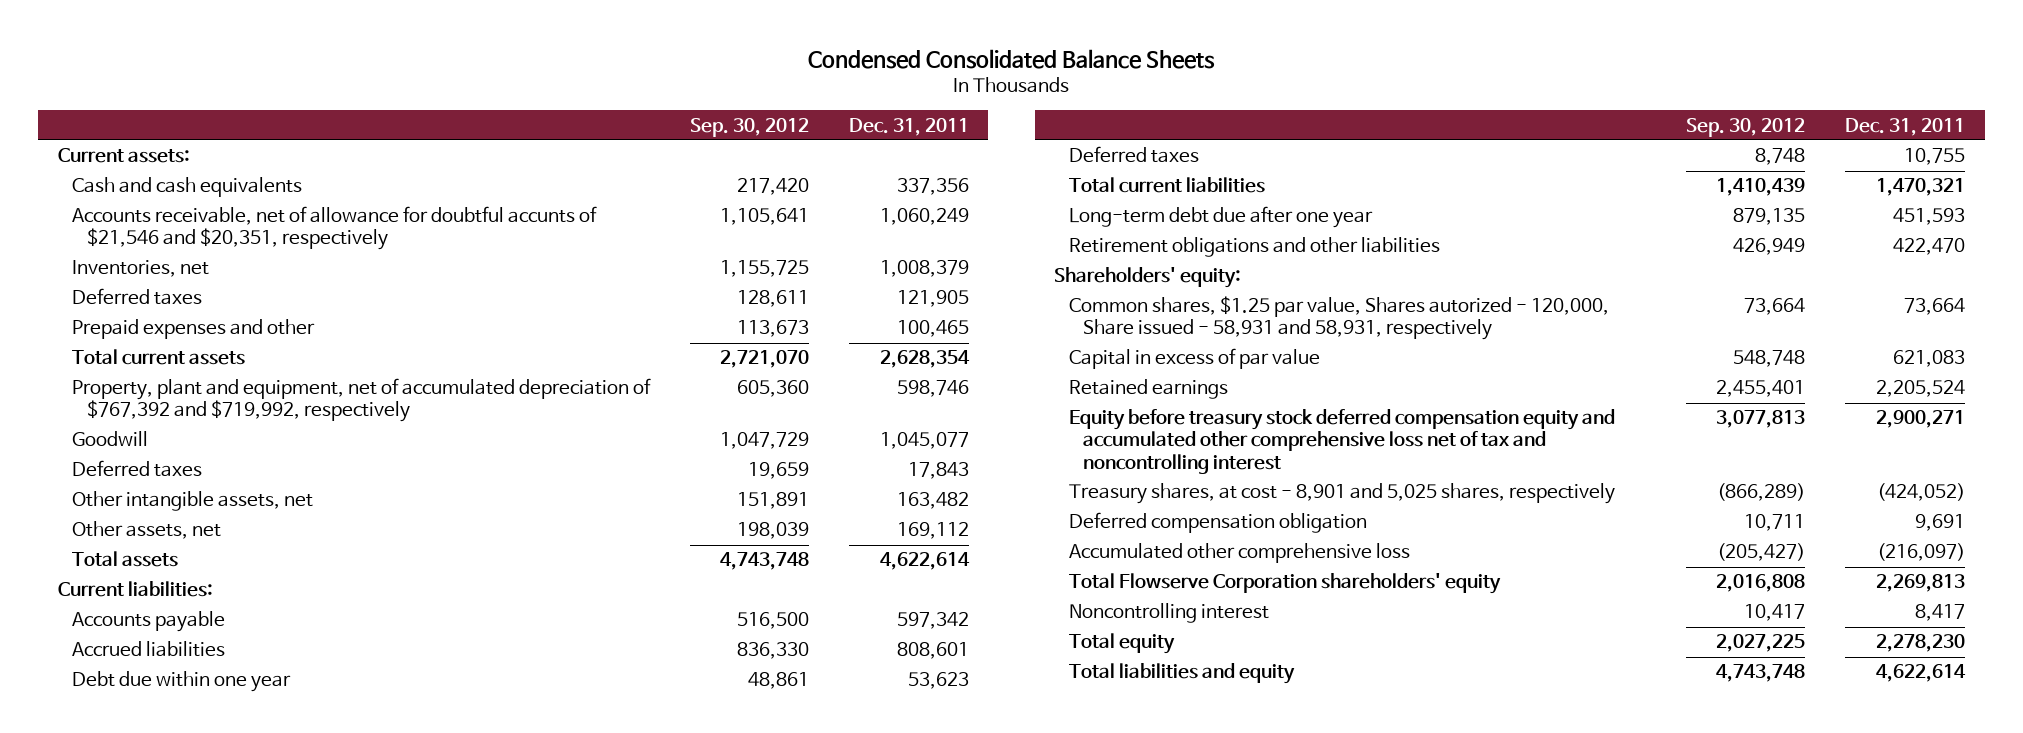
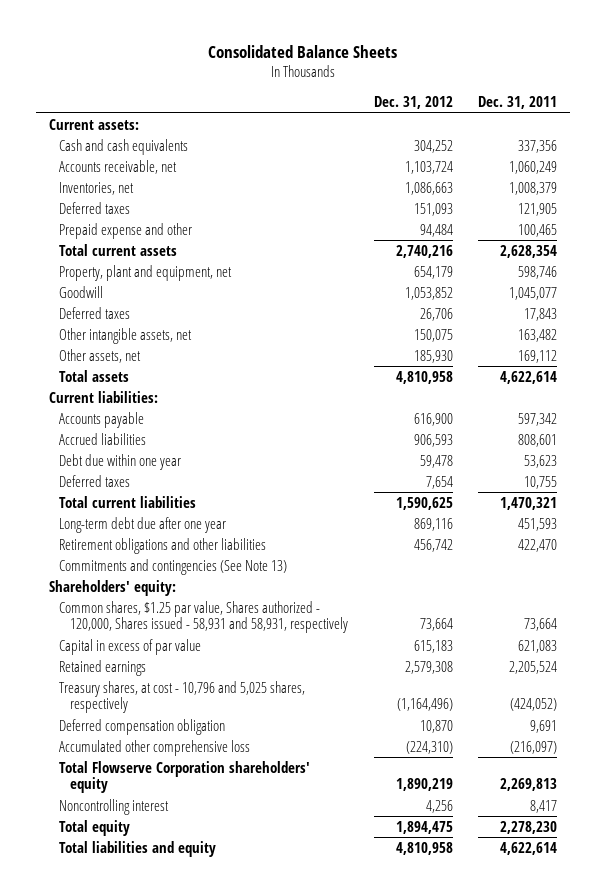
[808,48,1216,69] Condensed Consolidated Balance Sheets -> [208,45,398,59] Consolidated Balance Sheets
[689,117,809,137] Sep. 30, 2012 -> none
none -> [373,96,453,110] Dec. 31, 2012
[72,206,598,251] Accounts receivable, net of allowance for doubtful accunts of $21,546 and $20,351, respectively -> [59,159,178,174] Accounts receivable, net
[72,319,316,340] Prepaid expenses and other -> [59,222,193,239] Prepaid expense and other
[72,378,652,423] Property, plant and equipment, net of accumulated depreciation of $767,392 and $719,992, respectively -> [59,264,233,281] Property, plant and equipment, net
none -> [59,558,288,575] Commitments and contingencies (See Note 13)
[1068,296,1609,341] Common shares, $1.25 par value, Shares autorized - 120,000, Share issued - 58,931 and 58,931, respectively -> [59,600,348,634] Common shares, $1.25 par value, Shares authorized - 120,000, Shares issued - 58,931 and 58,931, respectively
[1068,409,1615,474] Equity before treasury stock deferred compensation equity and accumulated other comprehensive loss net of tax and noncontrolling interest -> none
[1068,483,1615,505] Treasury shares, at cost - 8,901 and 5,025 shares, respectively -> [59,680,306,714] Treasury shares, at cost - 10,796 and 5,025 shares, respectively

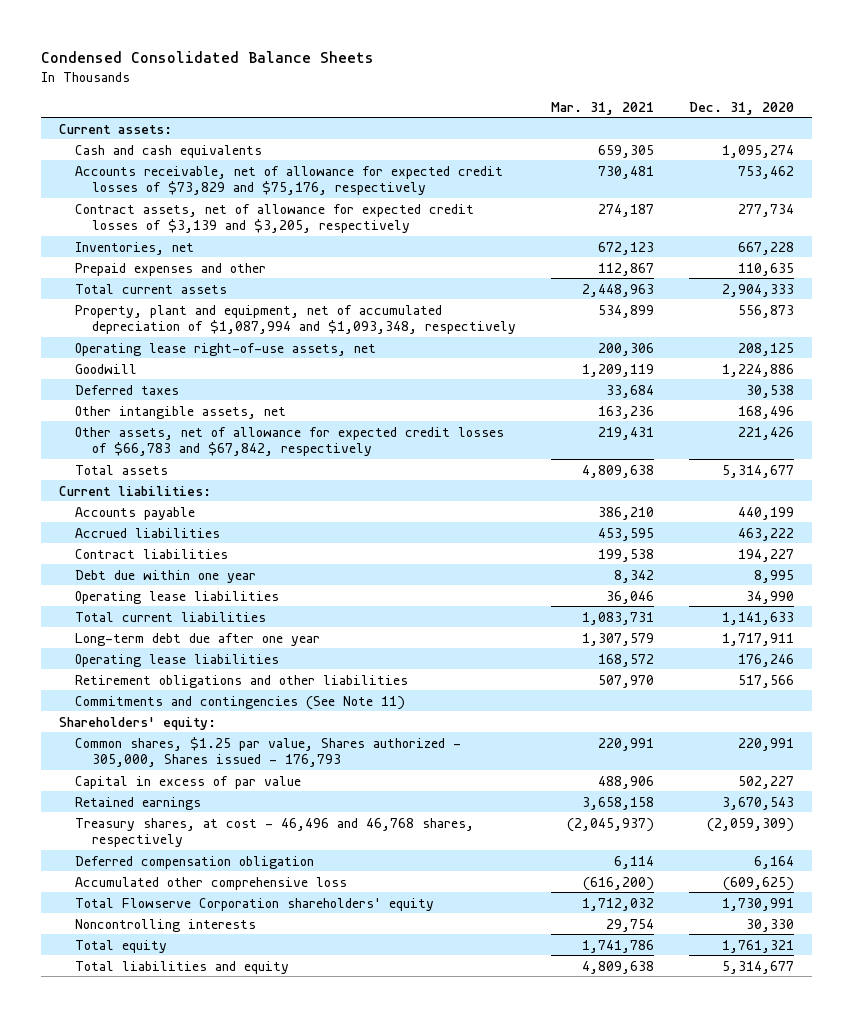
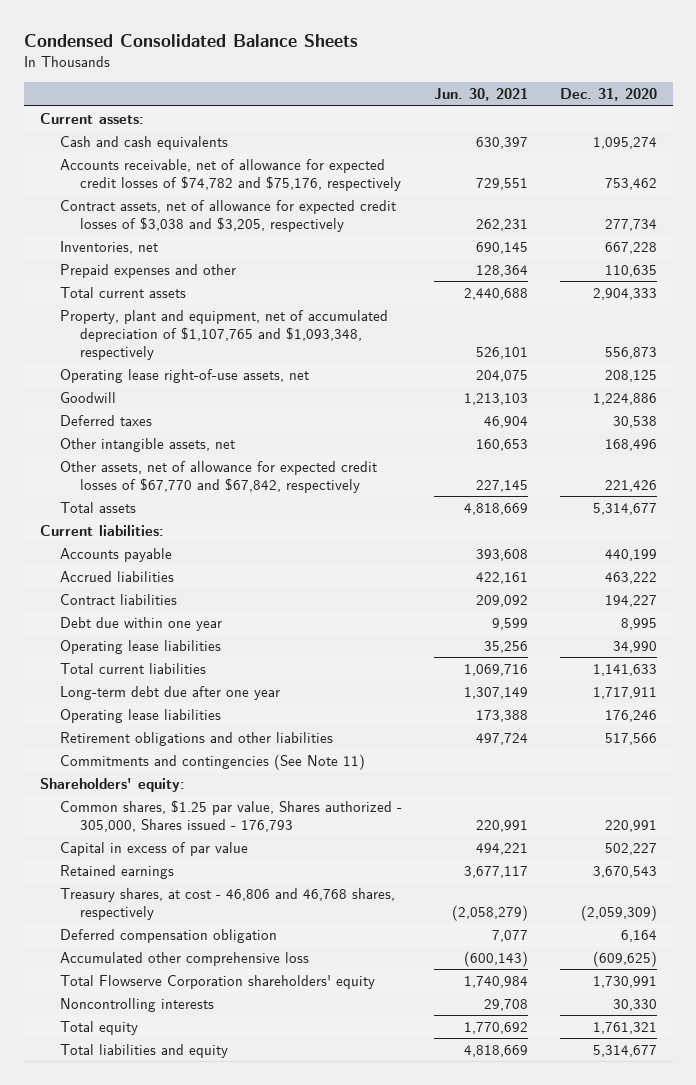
[550,101,654,115] Mar. 31, 2021 -> none
none -> [433,88,528,102] Jun. 30, 2021
[75,165,504,196] Accounts receivable, net of allowance for expected credit losses of $73,829 and $75,176, respectively -> [59,158,402,191] Accounts receivable, net of allowance for expected credit losses of $74,782 and $75,176, respectively
[75,203,475,234] Contract assets, net of allowance for expected credit losses of $3,139 and $3,205, respectively -> [59,199,396,232] Contract assets, net of allowance for expected credit losses of $3,038 and $3,205, respectively
[75,304,516,335] Property, plant and equipment, net of accumulated depreciation of $1,087,994 and $1,093,348, respectively -> [59,309,388,361] Property, plant and equipment, net of accumulated depreciation of $1,107,765 and $1,093,348, respectively
[75,426,505,457] Other assets, net of allowance for expected credit losses of $66,783 and $67,842, respectively -> [59,460,377,493] Other assets, net of allowance for expected credit losses of $67,770 and $67,842, respectively
[75,817,475,848] Treasury shares, at cost - 46,496 and 46,768 shares, respectively -> [59,887,395,920] Treasury shares, at cost - 46,806 and 46,768 shares, respectively

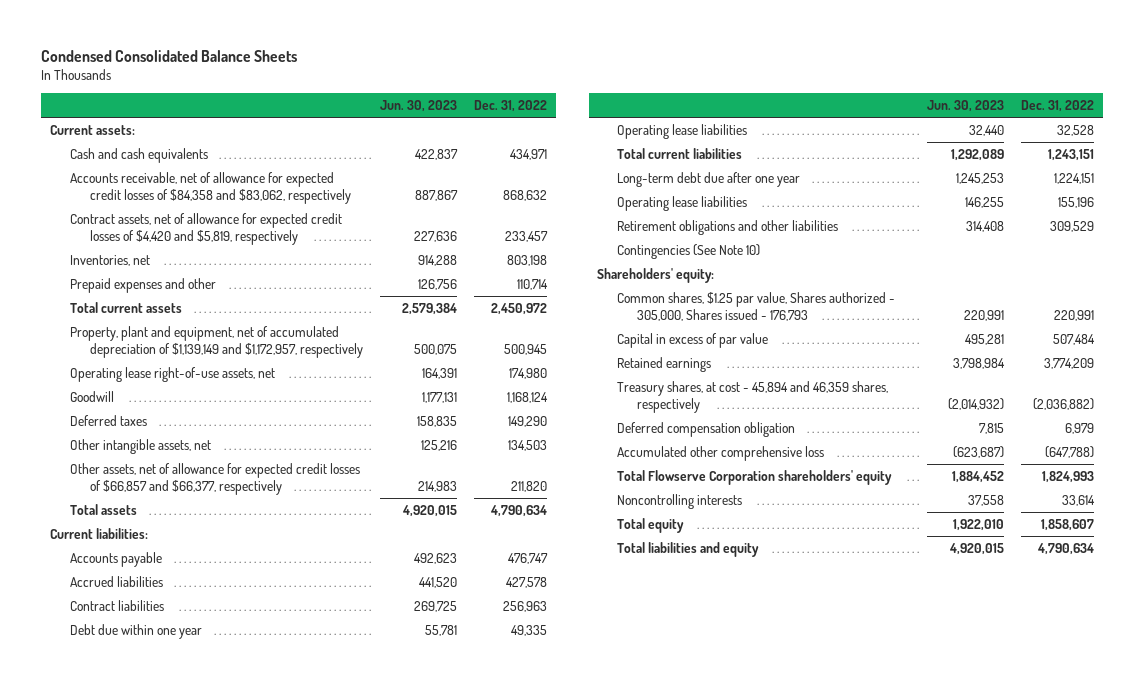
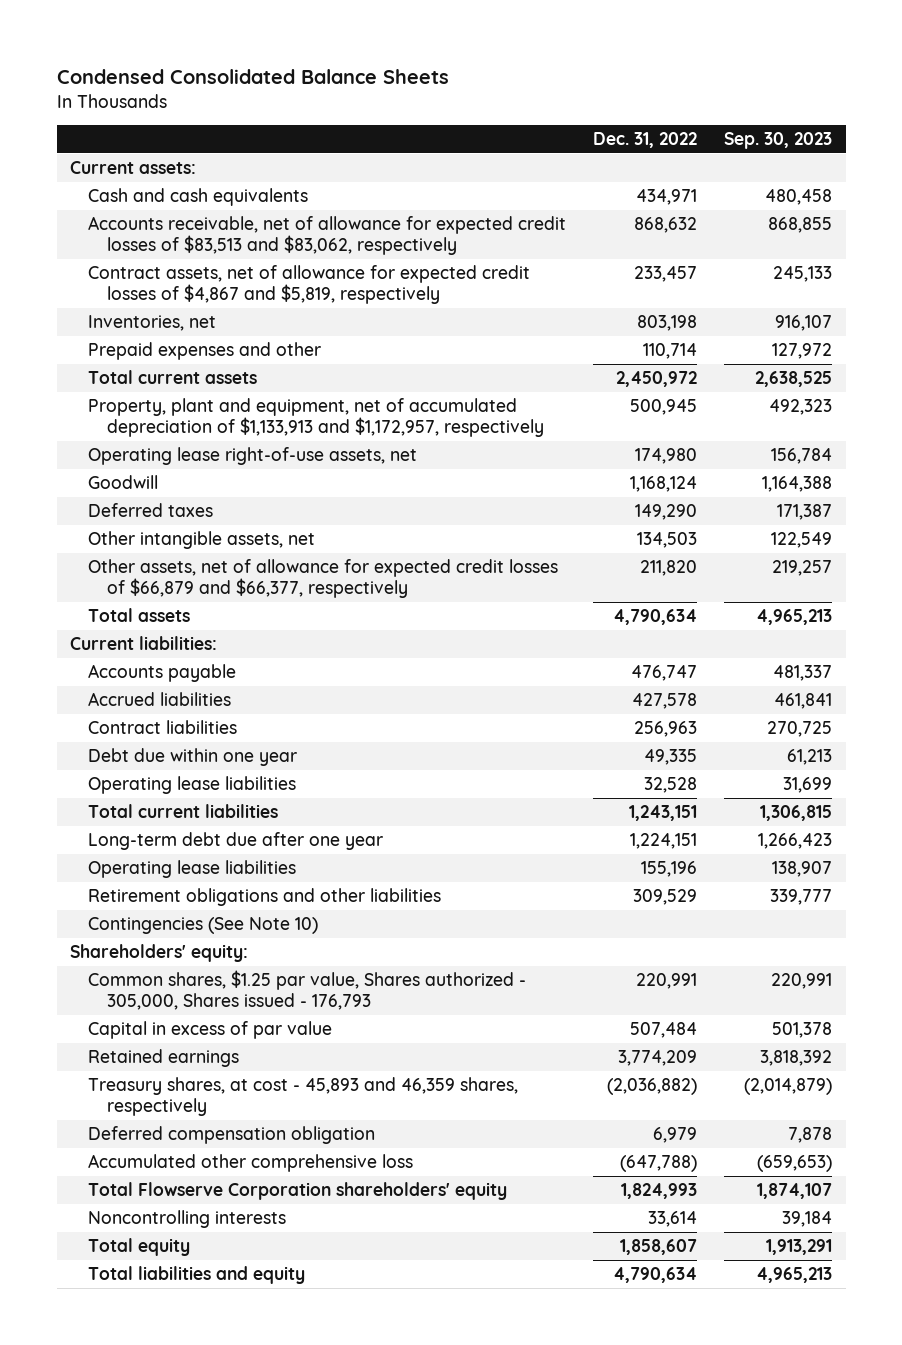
[379,99,457,112] Jun. 30, 2023 -> none
none -> [724,132,833,150] Sep. 30, 2023
[69,171,351,204] Accounts receivable, net of allowance for expected credit losses of $84,358 and $83,062, respectively -> [88,216,567,256] Accounts receivable, net of allowance for expected credit losses of $83,513 and $83,062, respectively
[69,212,342,245] Contract assets, net of allowance for expected credit losses of $4,420 and $5,819, respectively -> [88,265,531,305] Contract assets, net of allowance for expected credit losses of $4,867 and $5,819, respectively
[69,325,363,358] Property, plant and equipment, net of accumulated depreciation of $1,139,149 and $1,172,957, respectively -> [88,398,544,438] Property, plant and equipment, net of accumulated depreciation of $1,133,913 and $1,172,957, respectively
[69,462,360,495] Other assets, net of allowance for expected credit losses of $66,857 and $66,377, respectively -> [88,559,559,599] Other assets, net of allowance for expected credit losses of $66,879 and $66,377, respectively
[617,380,889,413] Treasury shares, at cost - 45,894 and 46,359 shares, respectively -> [88,1077,519,1117] Treasury shares, at cost - 45,893 and 46,359 shares, respectively

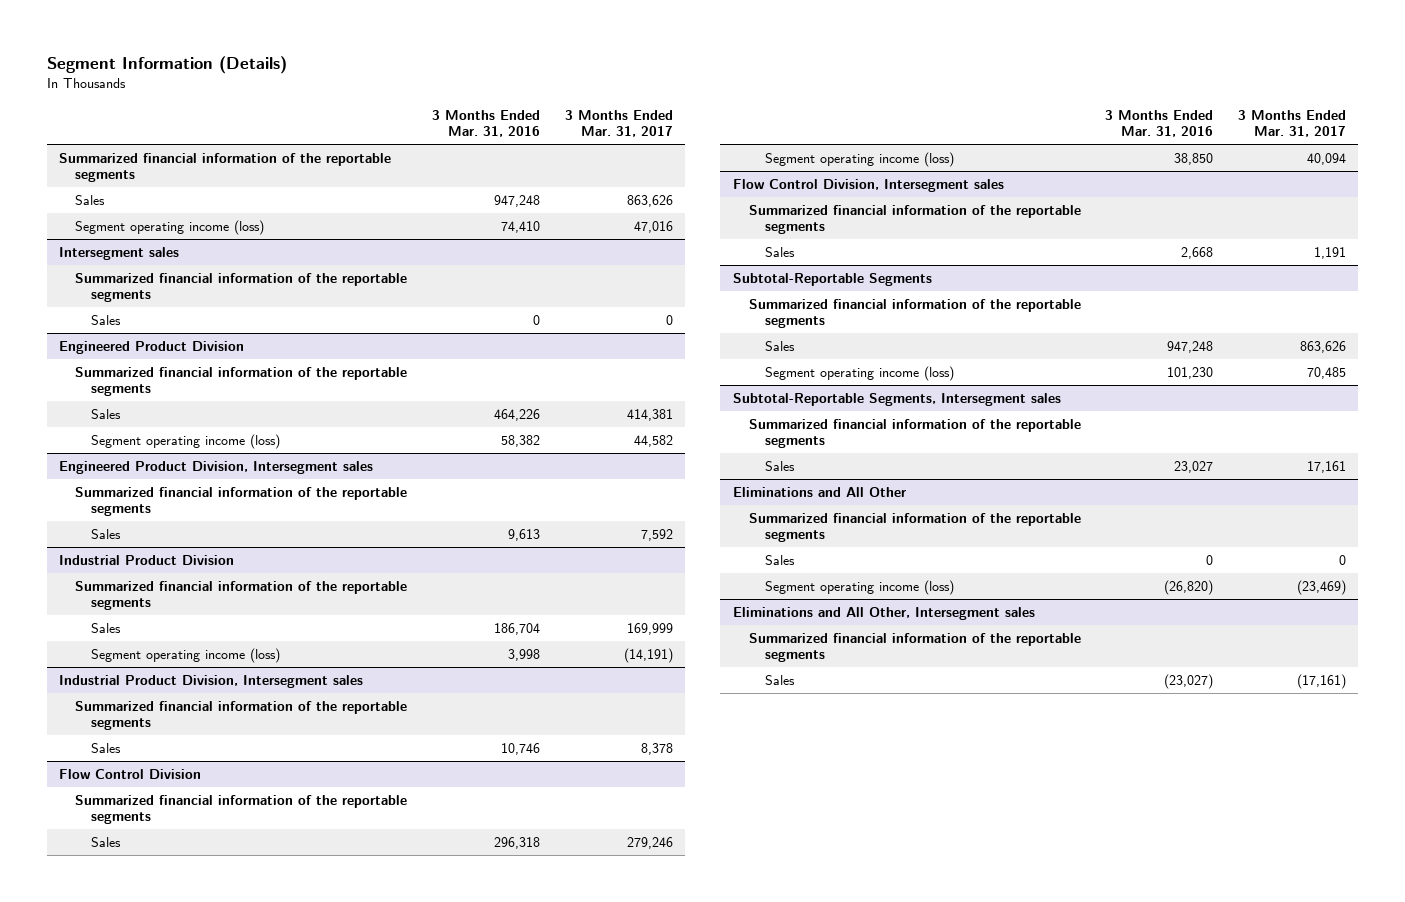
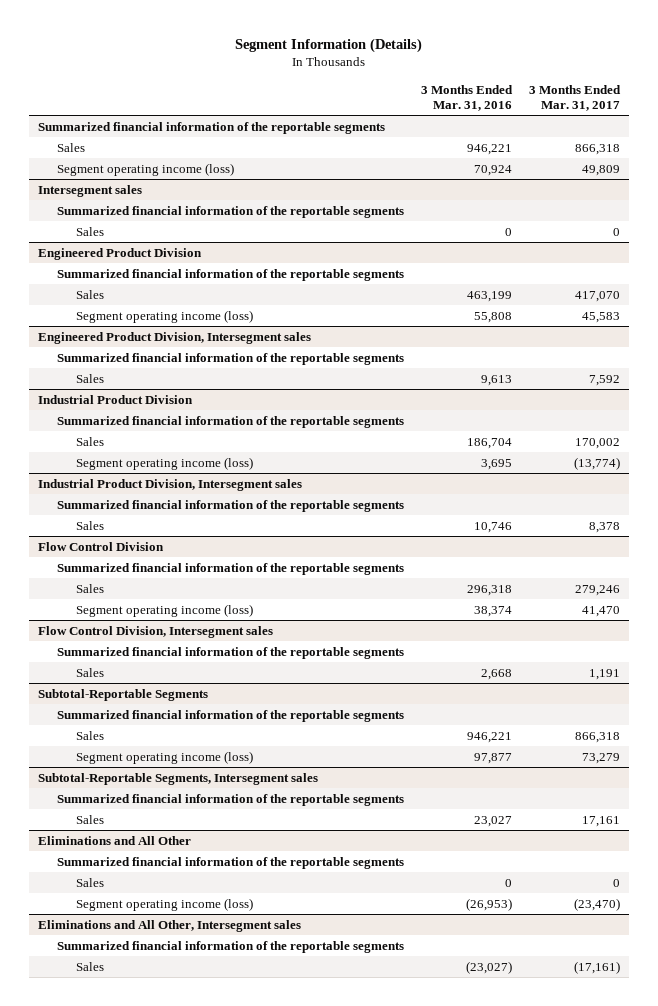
[494,194,541,207] 947,248 -> [466,143,512,155] 946,221
[626,194,673,207] 863,626 -> [575,143,621,155] 866,318
[501,220,541,233] 74,410 -> [473,164,512,176] 70,924
[633,220,673,233] 47,016 -> [582,164,621,176] 49,809
[494,408,541,421] 464,226 -> [466,290,512,302] 463,199
[626,408,673,421] 414,381 -> [575,290,621,302] 417,070
[501,434,541,447] 58,382 -> [473,311,512,323] 55,808
[633,434,673,447] 44,582 -> [582,311,621,323] 45,583
[626,622,673,635] 169,999 -> [575,437,621,449] 170,002
[508,648,541,661] 3,998 -> [480,458,512,470] 3,695
[623,647,673,663] (14,191) -> [574,456,621,470] (13,774)
[1174,152,1214,165] 38,850 -> [473,605,512,617] 38,374
[1307,152,1347,165] 40,094 -> [582,605,621,617] 41,470
[1167,340,1214,353] 947,248 -> [466,731,512,743] 946,221
[1300,340,1347,353] 863,626 -> [575,731,621,743] 866,318
[1167,366,1214,379] 101,230 -> [473,752,512,764] 97,877
[1307,366,1347,379] 70,485 -> [582,752,621,764] 73,279
[1164,579,1214,595] (26,820) -> [465,897,512,911] (26,953)
[1297,579,1347,595] (23,469) -> [574,897,621,911] (23,470)

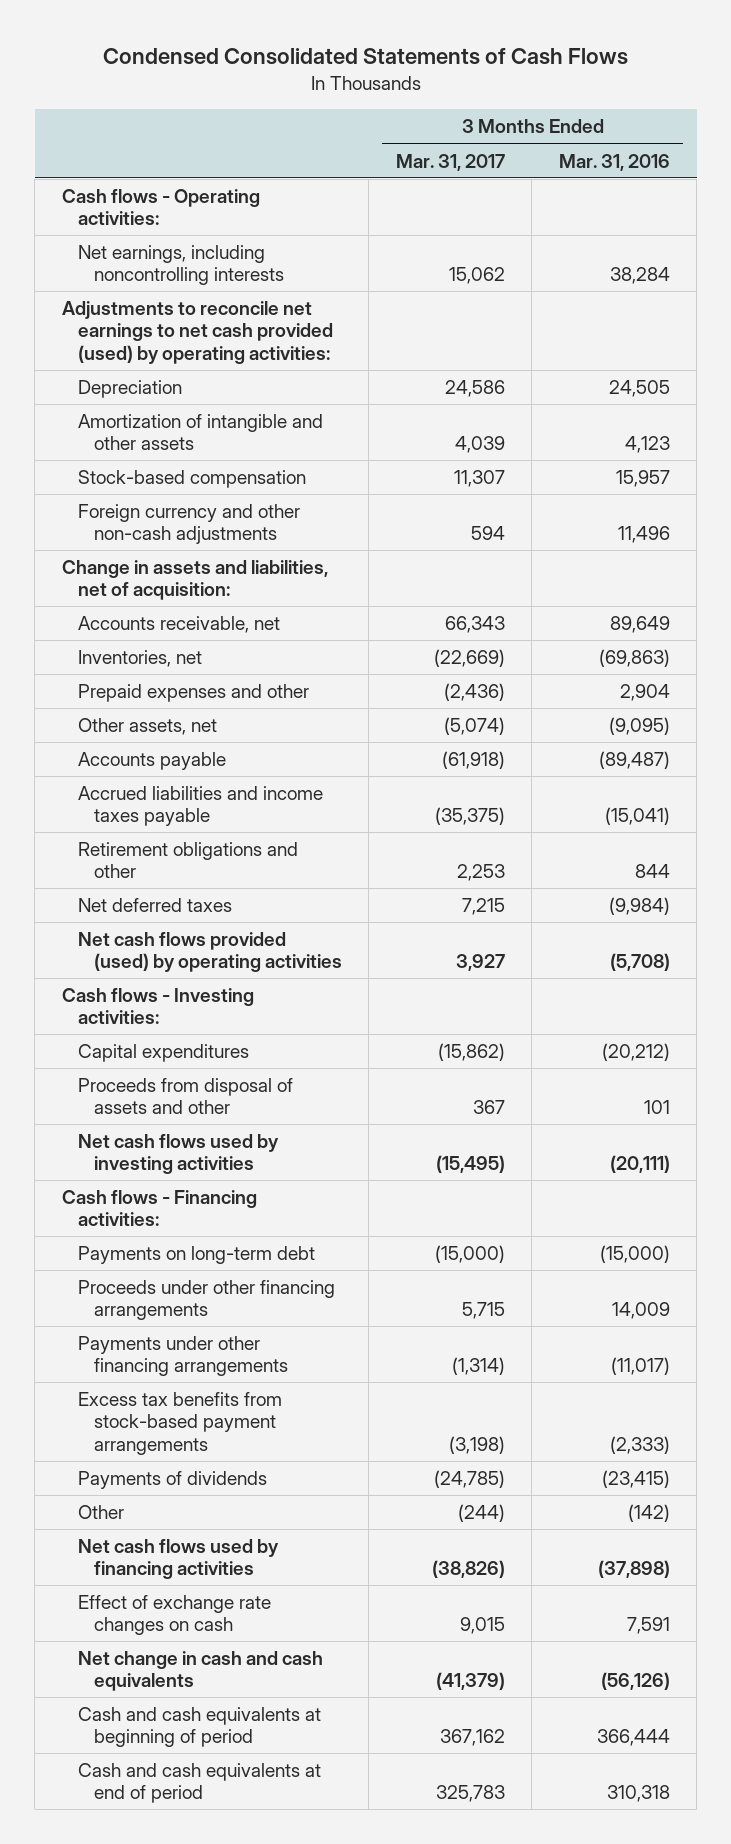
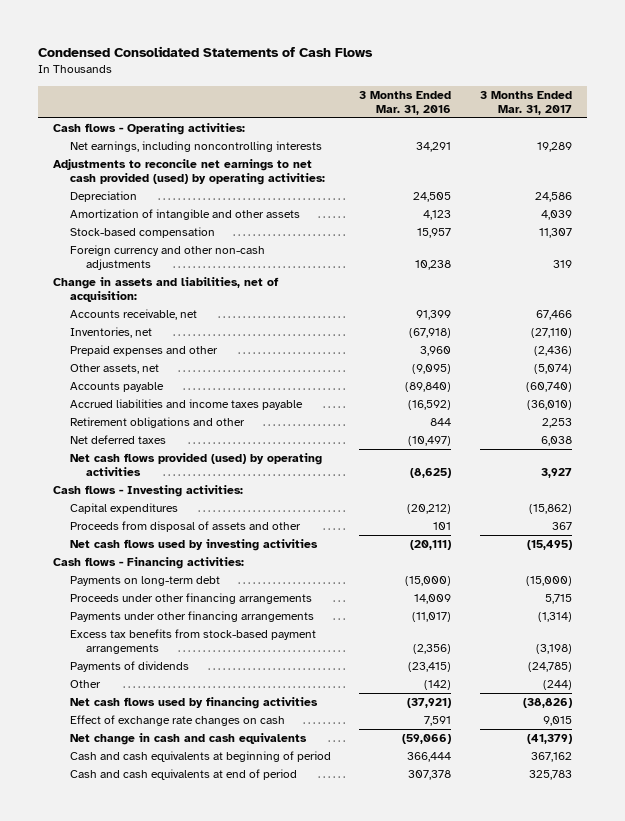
[448,267,505,285] 15,062 -> [537,142,573,153] 19,289
[609,267,670,285] 38,284 -> [416,142,452,153] 34,291
[470,526,505,541] 594 -> [553,260,573,269] 319
[617,526,670,544] 11,496 -> [415,260,452,271] 10,238
[444,616,505,634] 66,343 -> [536,310,573,321] 67,466
[609,616,670,634] 89,649 -> [416,310,452,321] 91,399
[433,649,505,668] (22,669) -> [531,328,573,339] (27,110)
[598,649,670,668] (69,863) -> [409,328,452,339] (67,918)
[619,684,670,702] 2,904 -> [420,346,452,357] 3,960
[441,751,505,770] (61,918) -> [526,382,573,393] (60,740)
[598,751,670,770] (89,487) -> [405,382,452,393] (89,840)
[434,807,505,826] (35,375) -> [527,400,573,411] (36,010)
[604,807,670,826] (15,041) -> [408,400,452,411] (16,592)
[461,898,505,916] 7,215 -> [541,436,573,447] 6,038
[608,897,670,916] (9,984) -> [408,436,452,447] (10,497)
[609,953,670,972] (5,708) -> [410,468,452,479] (8,625)
[609,1435,670,1454] (2,333) -> [413,644,452,655] (2,356)
[597,1560,670,1579] (37,898) -> [407,698,452,709] (37,921)
[600,1672,670,1691] (56,126) -> [402,734,452,745] (59,066)
[606,1785,670,1803] 310,318 -> [408,770,452,781] 307,378

